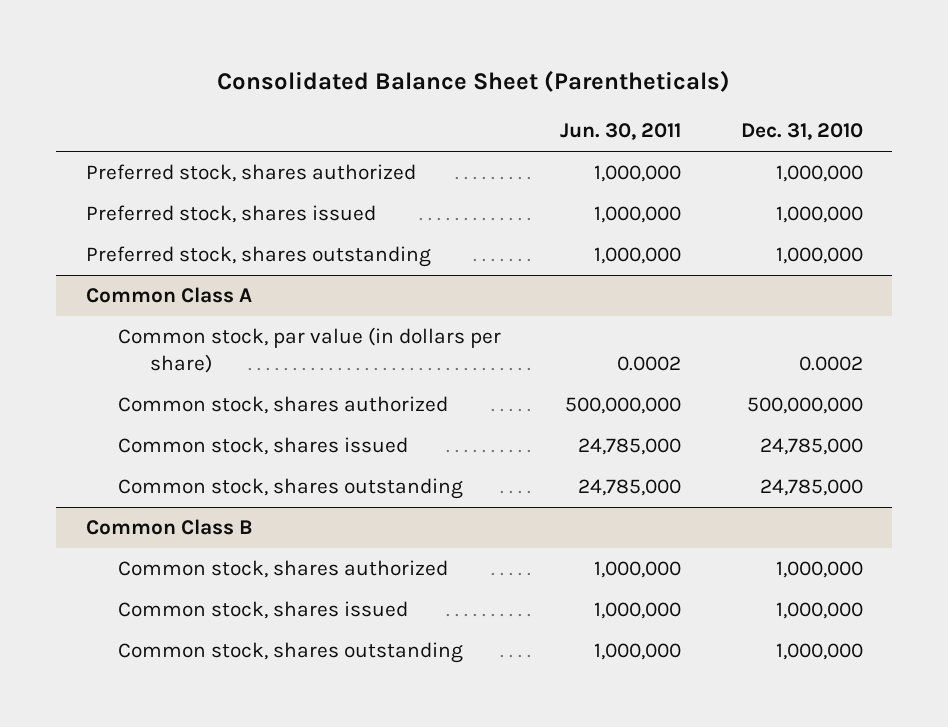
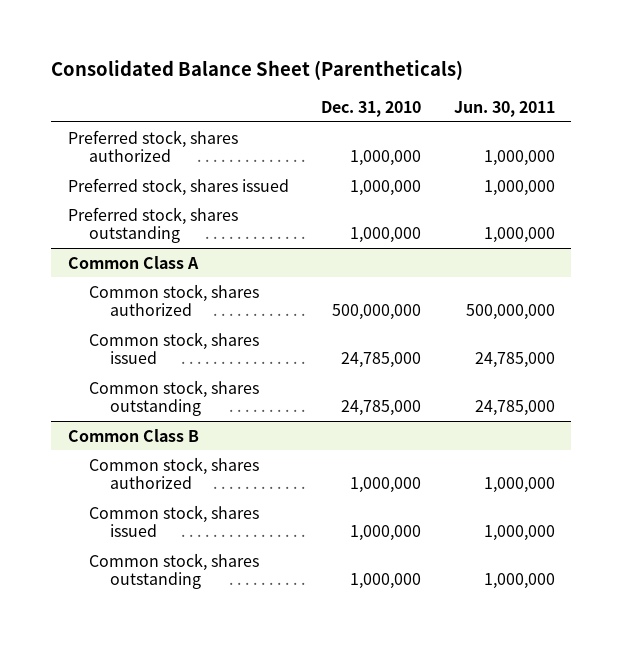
[118,327,502,373] Common stock, par value (in dollars per share) -> none

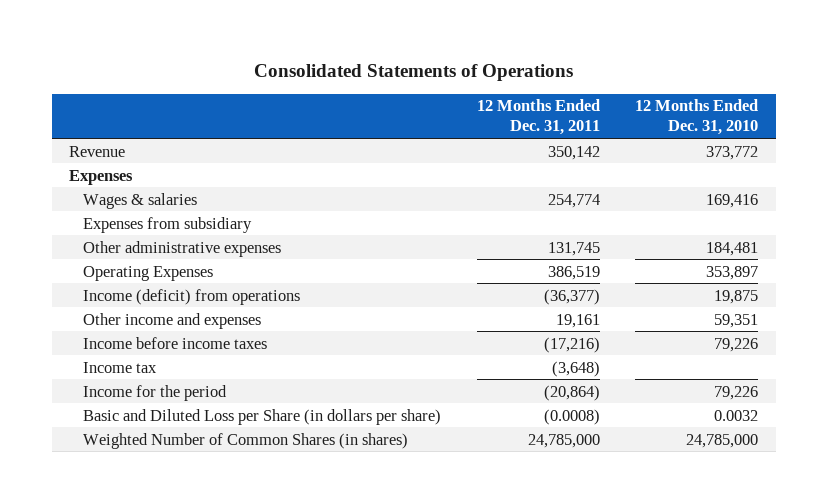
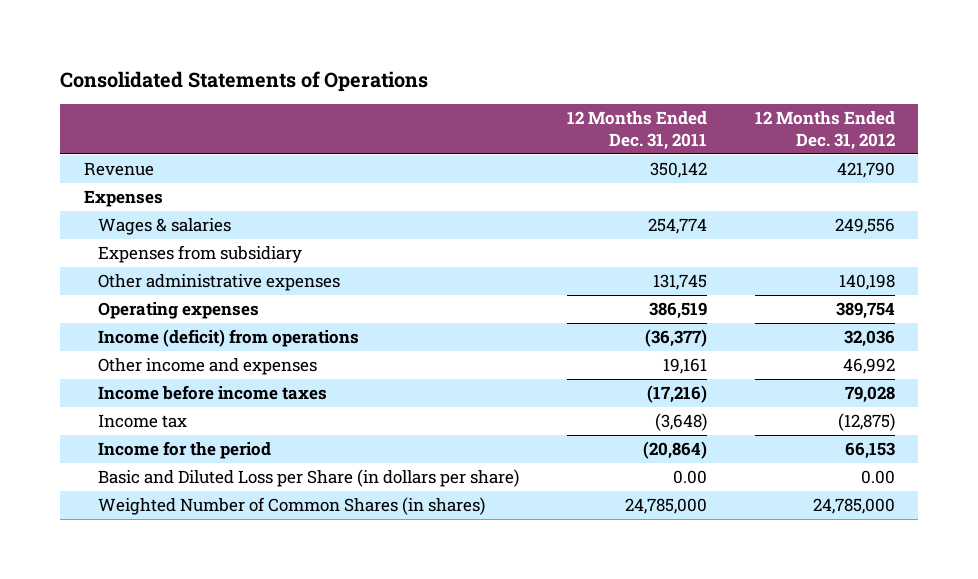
[635,99,759,136] 12 Months Ended Dec. 31, 2010 -> none
none -> [754,111,895,150] 12 Months Ended Dec. 31, 2012
[82,265,213,281] Operating Expenses -> [97,302,259,320] Operating expenses
[543,408,600,425] (0.0008) -> [672,470,707,485] 0.00

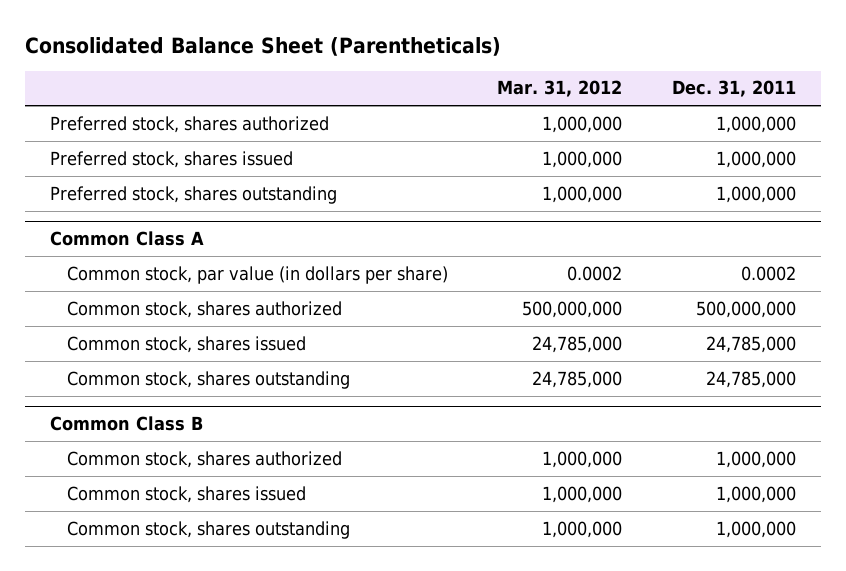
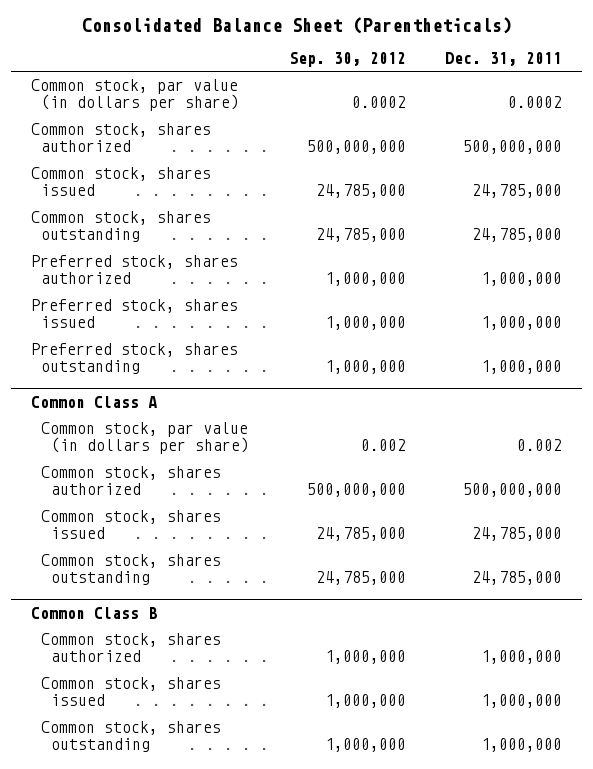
[497,80,623,98] Mar. 31, 2012 -> none
none -> [288,52,406,68] Sep. 30, 2012
none -> [30,79,240,112] Common stock, par value (in dollars per share)
none -> [30,123,211,153] Common stock, shares authorized
none -> [30,167,211,197] Common stock, shares issued
none -> [30,211,211,243] Common stock, shares outstanding
[740,265,796,281] 0.0002 -> [517,439,563,452] 0.002

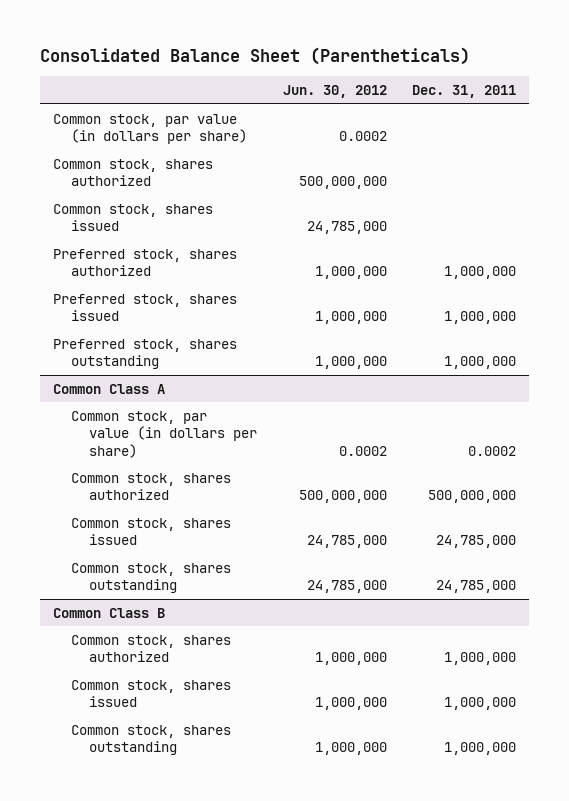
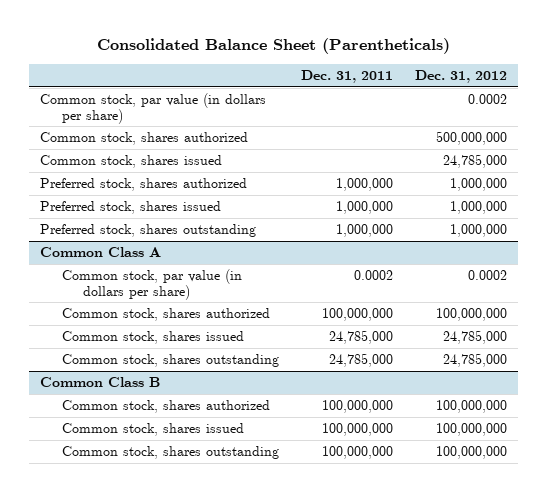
[282,85,387,99] Jun. 30, 2012 -> none
none -> [414,70,507,84] Dec. 31, 2012
[428,490,517,504] 500,000,000 -> [321,308,393,322] 100,000,000
[444,652,517,666] 1,000,000 -> [321,400,393,414] 100,000,000
[444,697,517,711] 1,000,000 -> [321,423,393,437] 100,000,000
[444,742,517,756] 1,000,000 -> [321,446,393,460] 100,000,000

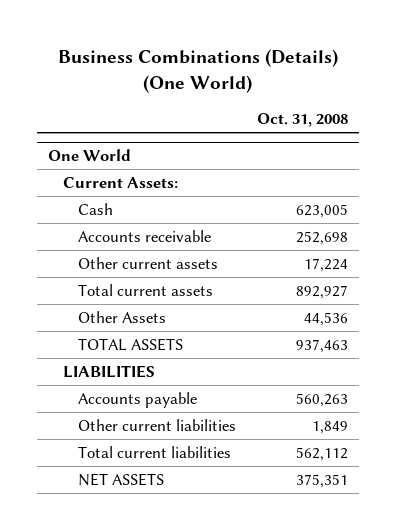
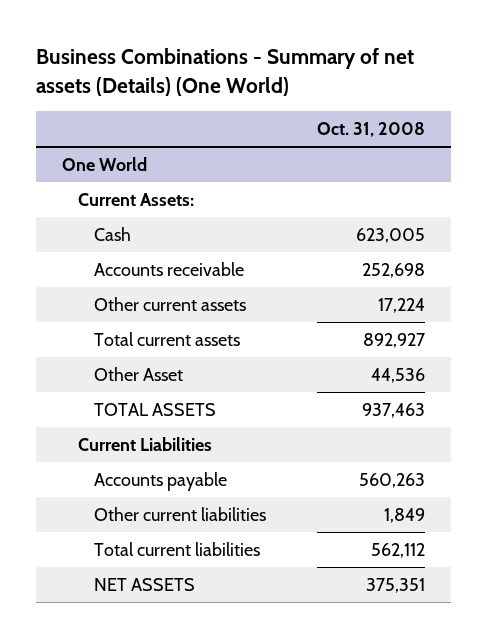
[58,49,339,93] Business Combinations (Details) (One World) -> [35,48,414,96] Business Combinations - Summary of net assets (Details) (One World)
[77,310,166,323] Other Assets -> [93,367,183,382] Other Asset
[62,364,155,378] LIABILITIES -> [77,437,212,452] Current Liabilities

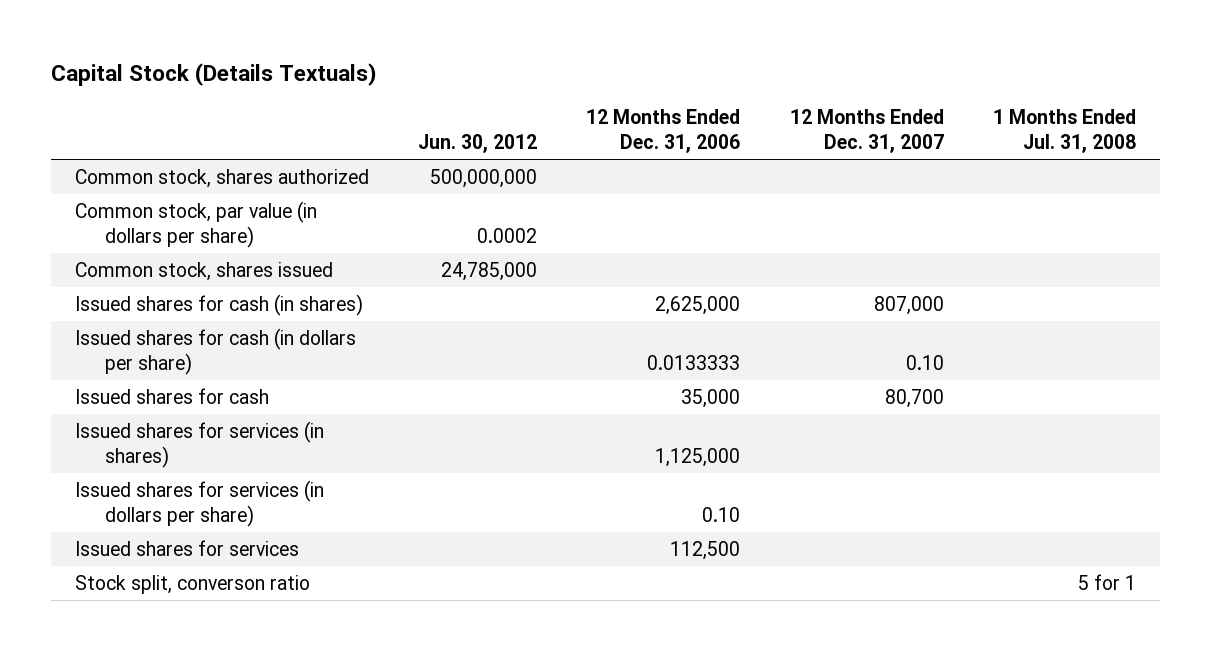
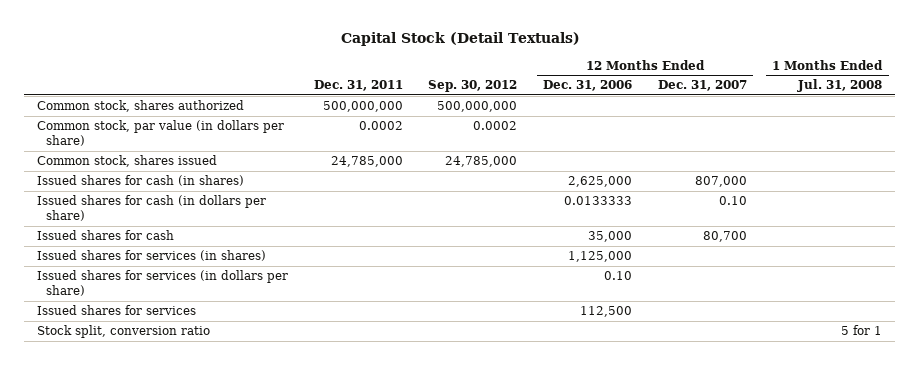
[50,62,377,86] Capital Stock (Details Textuals) -> [340,32,580,47] Capital Stock (Detail Textuals)
[418,134,538,154] Jun. 30, 2012 -> none
none -> [313,80,403,92] Dec. 31, 2011
none -> [428,80,518,93] Sep. 30, 2012
[75,574,311,594] Stock split, converson ratio -> [37,325,211,339] Stock split, conversion ratio

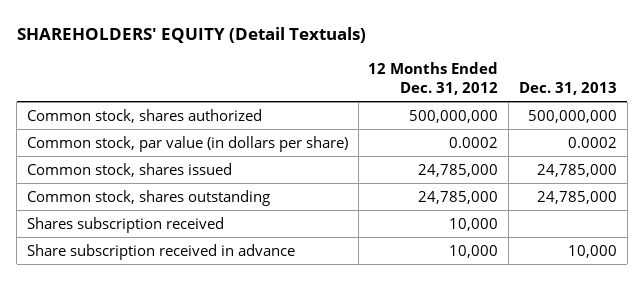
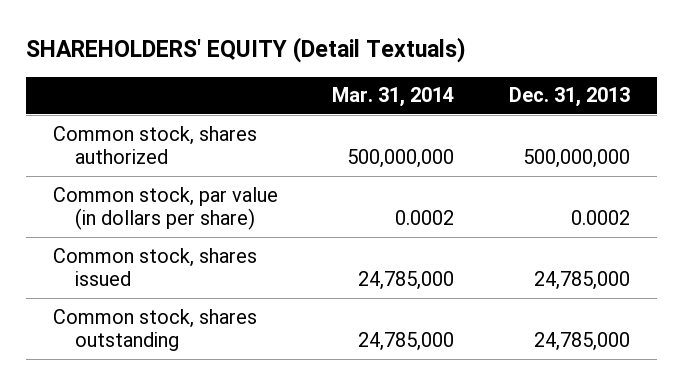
[368,61,499,96] 12 Months Ended Dec. 31, 2012 -> none
none -> [332,87,455,108] Mar. 31, 2014
[26,216,224,233] Shares subscription received -> none
[26,243,295,260] Share subscription received in advance -> none

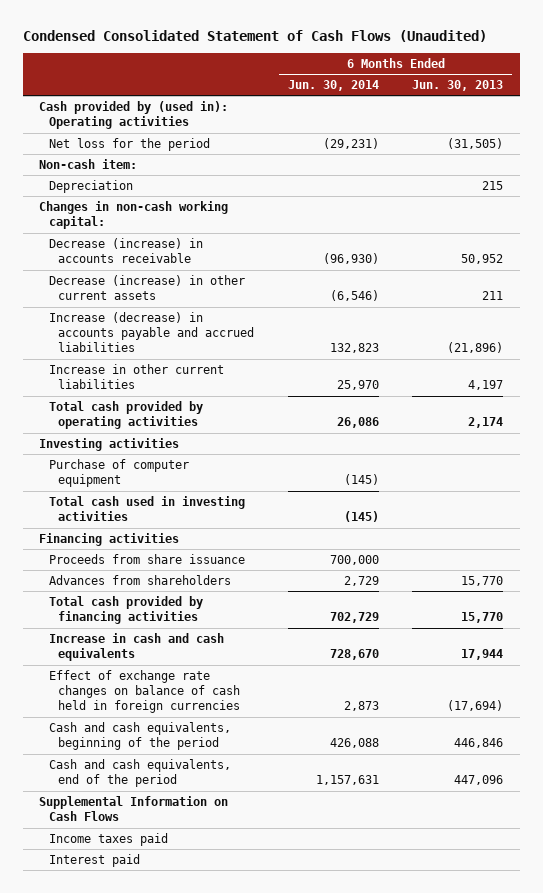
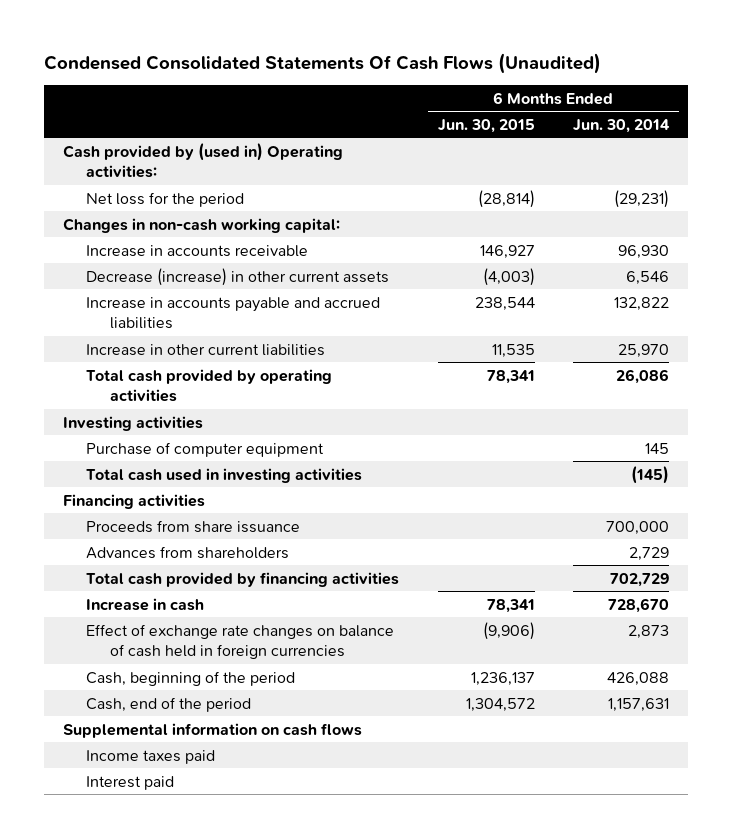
[22,29,487,42] Condensed Consolidated Statement of Cash Flows (Unaudited) -> [43,52,601,74] Condensed Consolidated Statements Of Cash Flows (Unaudited)
[412,80,504,92] Jun. 30, 2013 -> none
none -> [437,118,535,133] Jun. 30, 2015
[39,100,229,130] Cash provided by (used in): Operating activities -> [63,142,344,179] Cash provided by (used in) Operating activities:
[39,158,138,169] Non-cash item: -> none
[48,179,133,193] Depreciation -> none
[48,237,203,264] Decrease (increase) in accounts receivable -> [86,244,309,257] Increase in accounts receivable
[322,253,379,265] (96,930) -> [618,244,670,259] 96,930
[329,290,379,302] (6,546) -> [626,270,670,285] 6,546
[48,311,255,353] Increase (decrease) in accounts payable and accrued liabilities -> [86,296,381,330] Increase in accounts payable and accrued liabilities
[329,343,379,354] 132,823 -> [614,296,670,311] 132,822
[343,474,379,486] (145) -> [645,442,670,454] 145
[48,632,224,662] Increase in cash and cash equivalents -> [86,597,205,611] Increase in cash
[48,721,231,751] Cash and cash equivalents, beginning of the period -> [86,670,296,686] Cash, beginning of the period
[48,758,231,788] Cash and cash equivalents, end of the period -> [86,696,252,712] Cash, end of the period
[39,795,229,822] Supplemental Information on Cash Flows -> [63,722,363,738] Supplemental information on cash flows

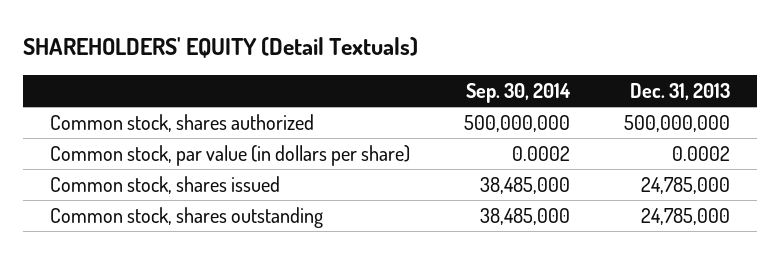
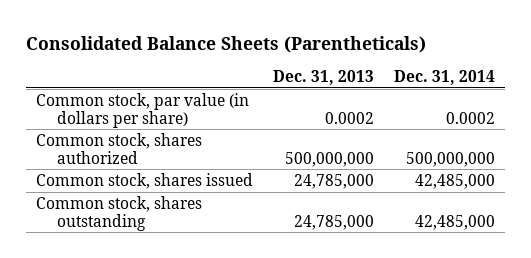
[23,36,419,58] SHAREHOLDERS' EQUITY (Detail Textuals) -> [25,35,426,53] Consolidated Balance Sheets (Parentheticals)
[466,83,572,104] Sep. 30, 2014 -> none
none -> [394,70,496,86] Dec. 31, 2014
[50,114,315,133] Common stock, shares authorized -> [36,132,203,164] Common stock, shares authorized

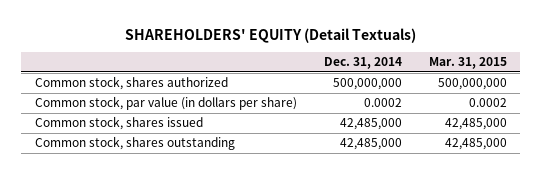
[25,35,426,53] Consolidated Balance Sheets (Parentheticals) -> [124,27,416,43] SHAREHOLDERS' EQUITY (Detail Textuals)
[273,70,375,86] Dec. 31, 2013 -> none
none -> [428,57,507,70] Mar. 31, 2015
[36,92,250,128] Common stock, par value (in dollars per share) -> [34,96,297,111] Common stock, par value (in dollars per share)

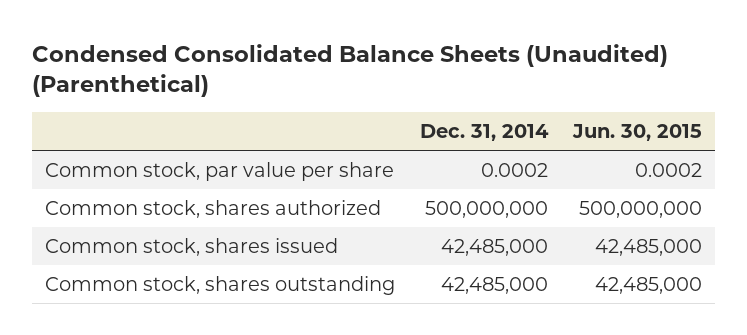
[124,27,416,43] SHAREHOLDERS' EQUITY (Detail Textuals) -> [32,44,669,98] Condensed Consolidated Balance Sheets (Unaudited) (Parenthetical)
[428,57,507,70] Mar. 31, 2015 -> none
none -> [572,123,703,141] Jun. 30, 2015
none -> [44,161,394,181] Common stock, par value per share
[34,96,297,111] Common stock, par value (in dollars per share) -> none

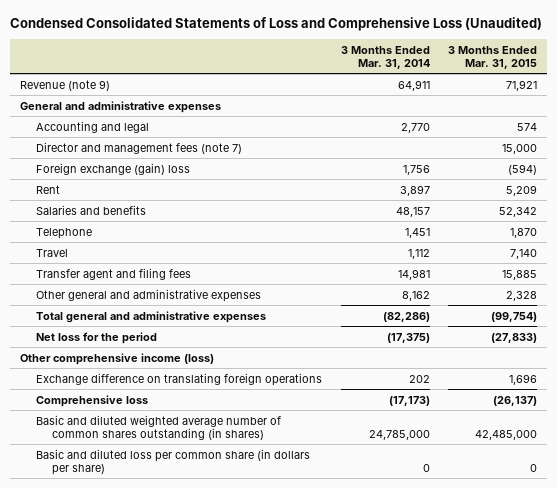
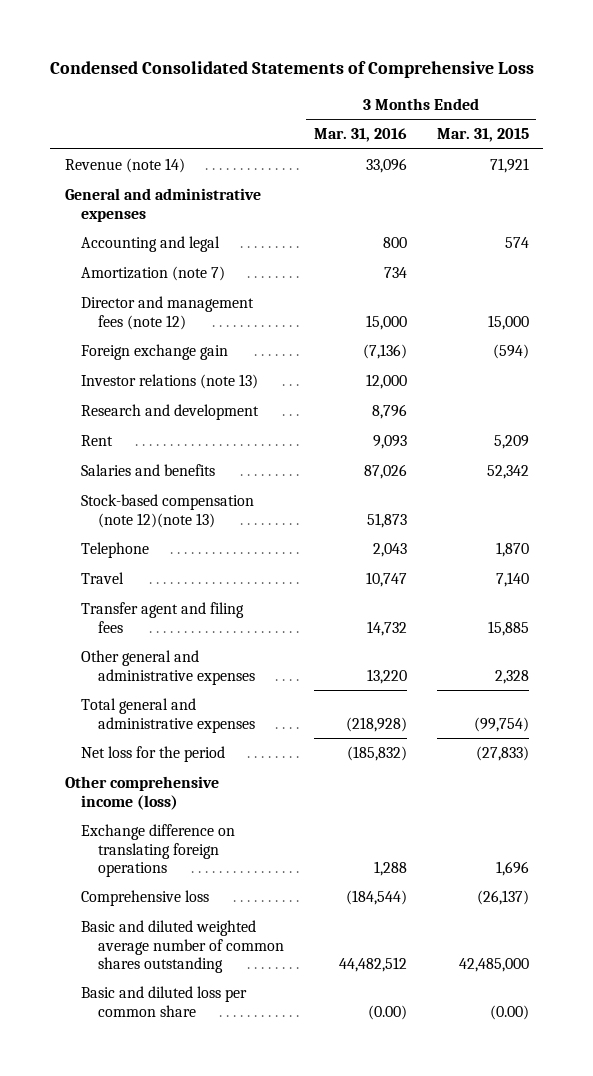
[10,16,543,31] Condensed Consolidated Statements of Loss and Comprehensive Loss (Unaudited) -> [49,61,534,79] Condensed Consolidated Statements of Comprehensive Loss
[340,45,430,69] 3 Months Ended Mar. 31, 2014 -> none
none -> [313,128,407,143] Mar. 31, 2016
[19,79,110,91] Revenue (note 9) -> [64,158,185,174] Revenue (note 14)
none -> [81,266,226,282] Amortization (note 7)
[35,141,242,154] Director and management fees (note 7) -> [81,296,255,330] Director and management fees (note 12)
[35,162,190,175] Foreign exchange (gain) loss -> [81,344,229,361] Foreign exchange gain
none -> [81,374,259,390] Investor relations (note 13)
none -> [81,404,260,421] Research and development
none -> [81,494,255,528] Stock-based compensation (note 12)(note 13)
[35,414,281,440] Basic and diluted weighted average number of common shares outstanding (in shares) -> [81,920,285,974] Basic and diluted weighted average number of common shares outstanding
[35,448,310,475] Basic and diluted loss per common share (in dollars per share) -> [81,986,248,1017] Basic and diluted loss per common share
[530,463,538,472] 0 -> [489,1004,529,1020] (0.00)

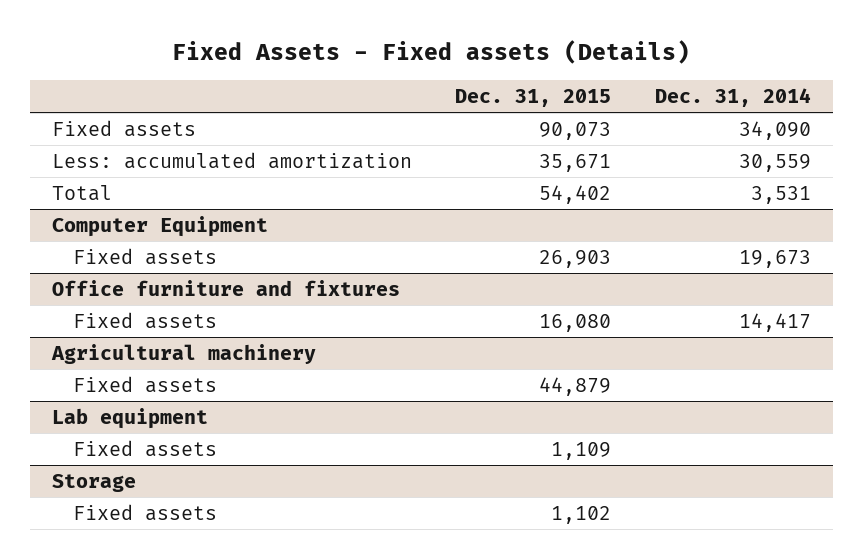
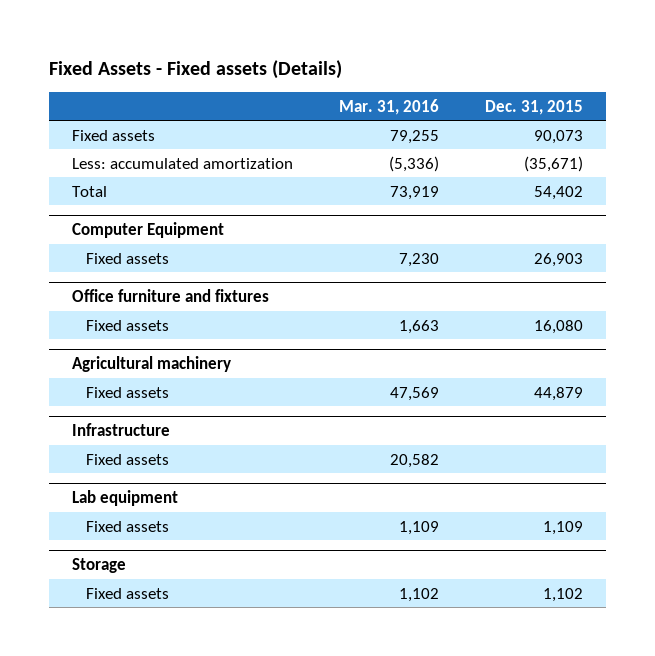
[655,87,812,107] Dec. 31, 2014 -> none
none -> [339,98,440,115] Mar. 31, 2016
[539,154,612,173] 35,671 -> [524,155,584,172] (35,671)
none -> [72,423,171,437] Infrastructure
none -> [85,453,169,465] Fixed assets

